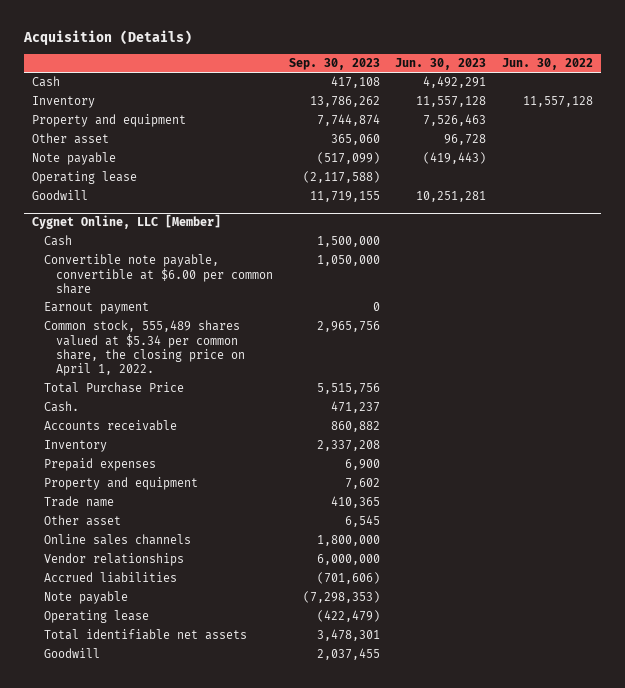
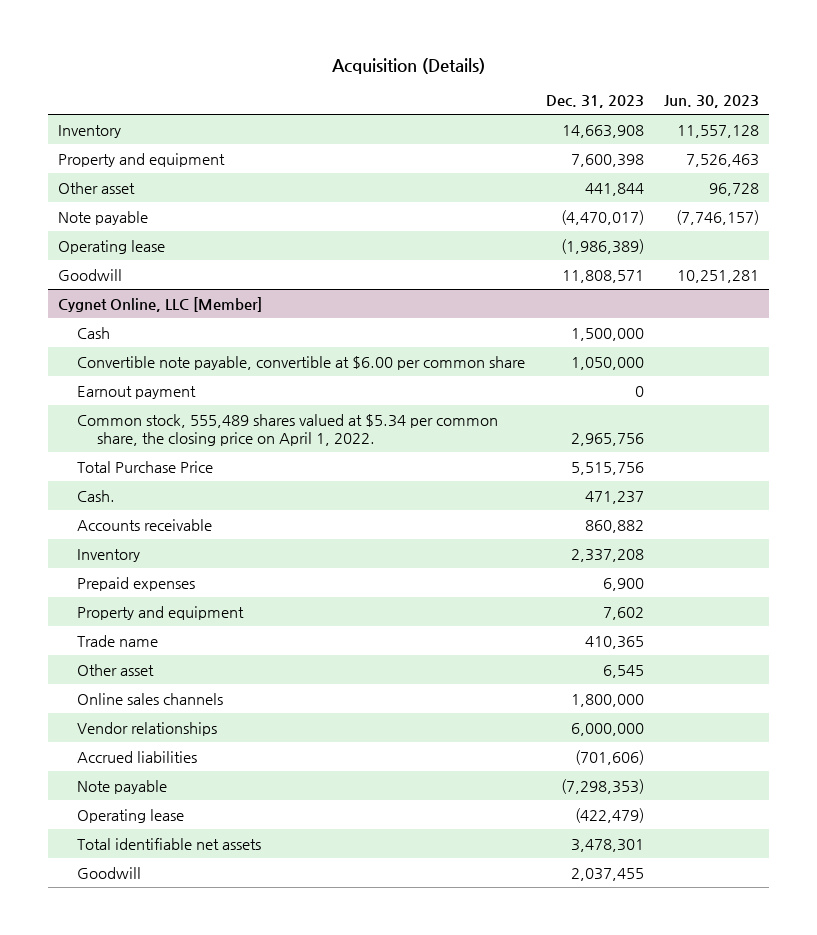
[288,57,380,70] Sep. 30, 2023 -> none
[502,57,594,70] Jun. 30, 2022 -> none
none -> [545,95,644,109] Dec. 31, 2023
[32,76,61,88] Cash -> none
[423,152,487,165] (419,443) -> [676,209,760,225] (7,746,157)

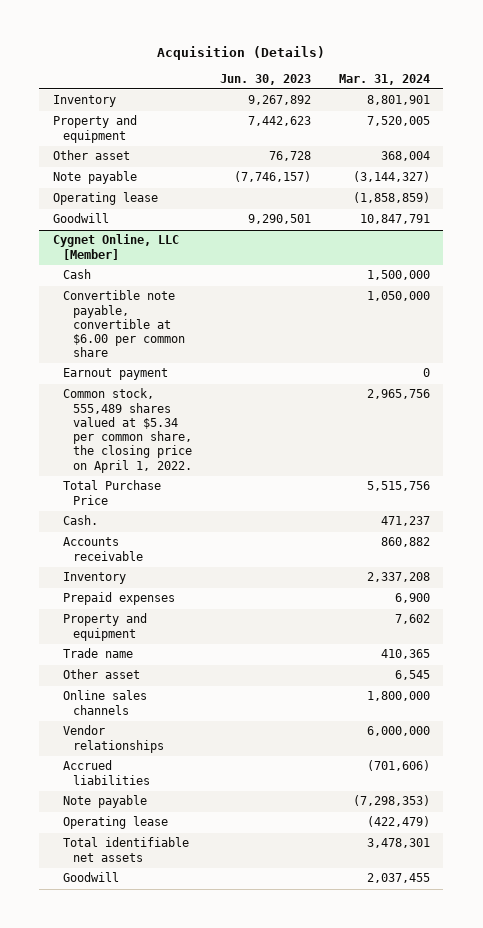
[545,95,644,109] Dec. 31, 2023 -> none
none -> [338,73,430,85] Mar. 31, 2024
[677,124,760,138] 11,557,128 -> [247,95,311,106] 9,267,892
[686,153,760,167] 7,526,463 -> [247,116,311,127] 7,442,623
[709,182,760,196] 96,728 -> [268,151,311,162] 76,728
[677,269,760,283] 10,251,281 -> [247,214,311,225] 9,290,501

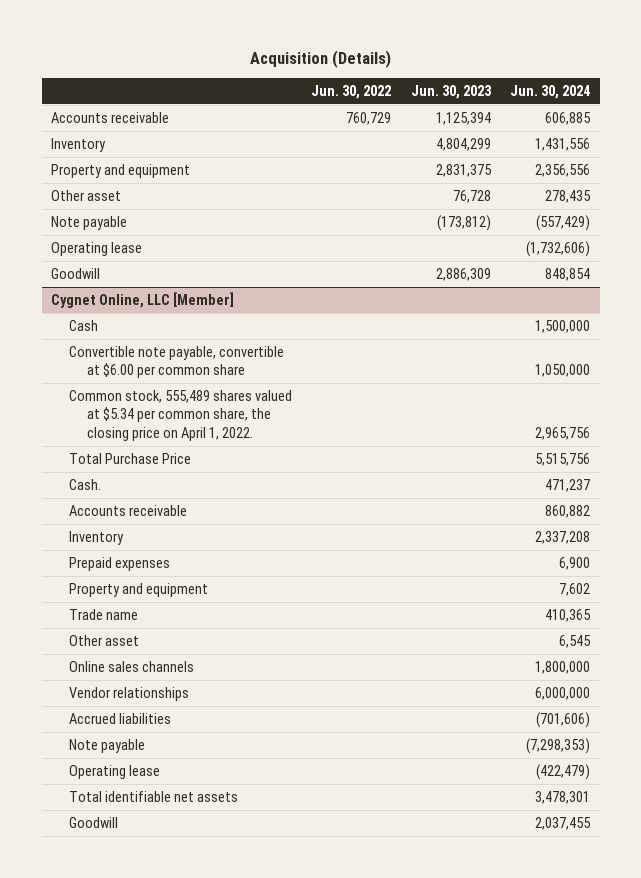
[338,73,430,85] Mar. 31, 2024 -> none
none -> [311,85,392,100] Jun. 30, 2022
none -> [510,85,591,100] Jun. 30, 2024
none -> [51,111,170,123] Accounts receivable
[247,95,311,106] 9,267,892 -> [435,137,491,151] 4,804,299
[247,116,311,127] 7,442,623 -> [435,163,492,177] 2,831,375
[233,171,311,183] (7,746,157) -> [436,214,491,231] (173,812)
[247,214,311,225] 9,290,501 -> [435,267,491,281] 2,886,309
[63,368,169,381] Earnout payment -> none

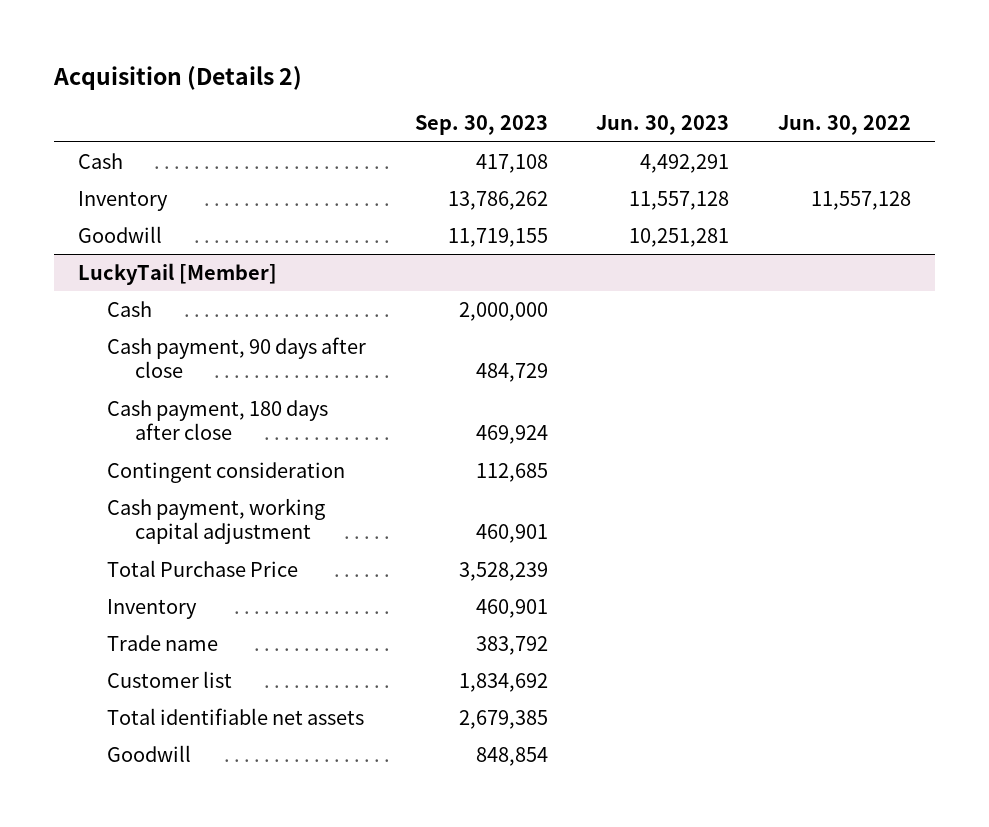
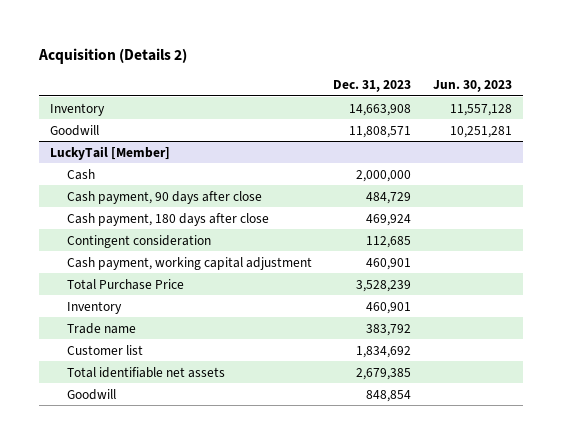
[414,115,548,136] Sep. 30, 2023 -> none
[777,115,911,136] Jun. 30, 2022 -> none
none -> [333,80,412,93] Dec. 31, 2023
[78,152,124,169] Cash -> none

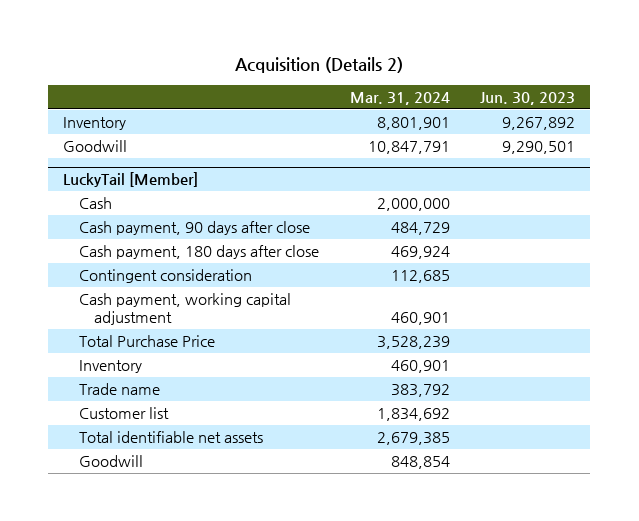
[333,80,412,93] Dec. 31, 2023 -> none
none -> [349,91,450,105] Mar. 31, 2024
[450,103,513,116] 11,557,128 -> [502,116,576,130] 9,267,892
[450,125,513,138] 10,251,281 -> [502,140,576,154] 9,290,501

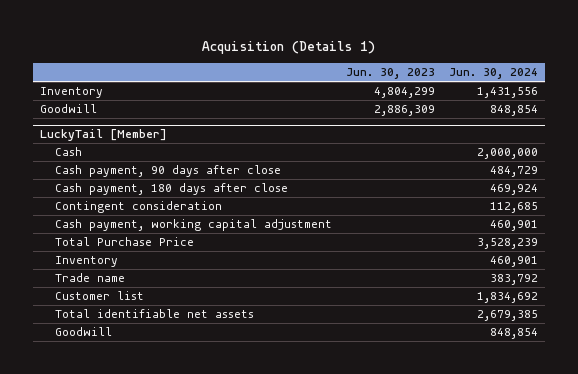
[235,57,404,74] Acquisition (Details 2) -> [202,41,376,55] Acquisition (Details 1)
[349,91,450,105] Mar. 31, 2024 -> none
none -> [449,68,539,80] Jun. 30, 2024
[502,116,576,130] 9,267,892 -> [373,87,435,99] 4,804,299
[502,140,576,154] 9,290,501 -> [373,105,435,117] 2,886,309

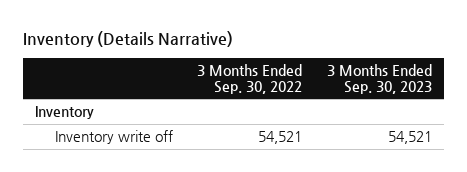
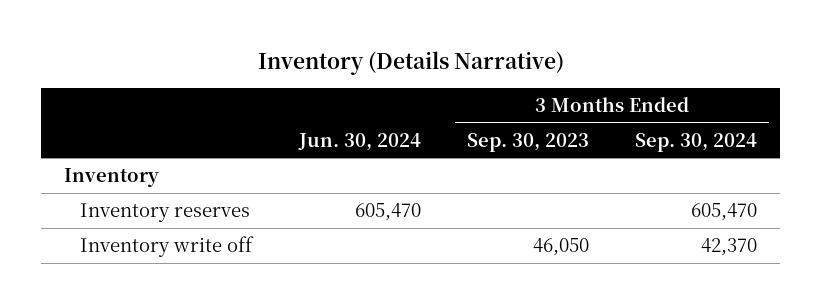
[197,63,303,94] 3 Months Ended Sep. 30, 2022 -> none
none -> [297,132,421,151] Jun. 30, 2024
none -> [635,132,758,152] Sep. 30, 2024
none -> [80,203,251,223] Inventory reserves
[387,131,432,145] 54,521 -> [532,238,589,257] 46,050

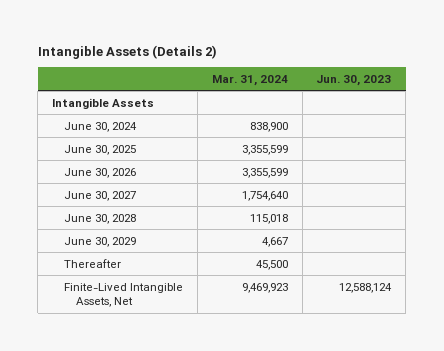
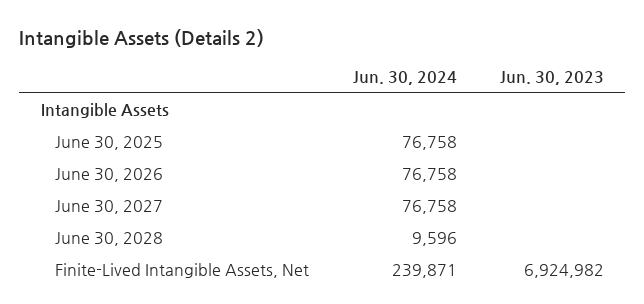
[211,74,288,86] Mar. 31, 2024 -> none
none -> [352,70,457,85] Jun. 30, 2024
[64,121,138,132] June 30, 2024 -> none
[64,236,137,247] June 30, 2029 -> none
[64,258,122,268] Thereafter -> none
[339,282,393,293] 12,588,124 -> [523,263,604,278] 6,924,982

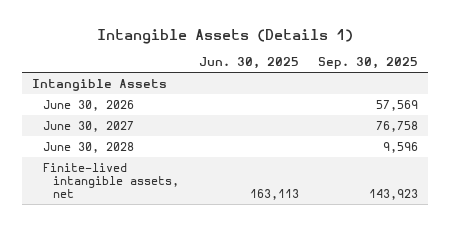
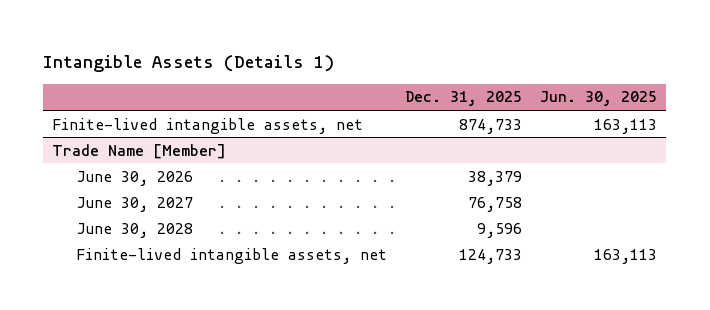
[318,57,419,70] Sep. 30, 2025 -> none
none -> [405,91,523,107] Dec. 31, 2025
[32,78,168,91] Intangible Assets -> none
[42,99,134,111] June 30, 2026 -> none
[42,120,134,132] June 30, 2027 -> none
[42,141,134,153] June 30, 2028 -> none
none -> [52,143,227,159] Trade Name [Member]
none -> [76,170,194,186] June 30, 2026
none -> [76,196,194,212] June 30, 2027
none -> [76,222,194,238] June 30, 2028
none -> [76,247,388,264] Finite-lived intangible assets, net

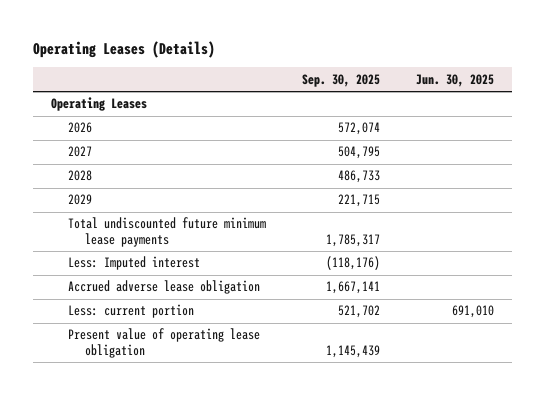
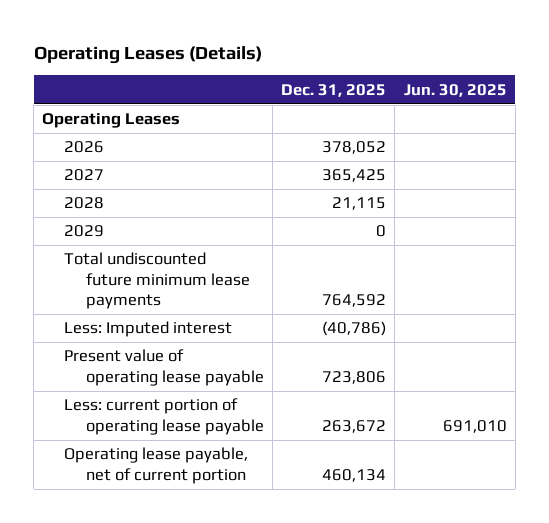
[301,73,380,87] Sep. 30, 2025 -> none
none -> [281,83,387,97] Dec. 31, 2025
[67,280,260,295] Accrued adverse lease obligation -> none
none -> [64,349,265,386] Present value of operating lease payable
[67,304,194,319] Less: current portion -> [64,398,265,435] Less: current portion of operating lease payable
[67,328,260,359] Present value of operating lease obligation -> [64,447,249,484] Operating lease payable, net of current portion

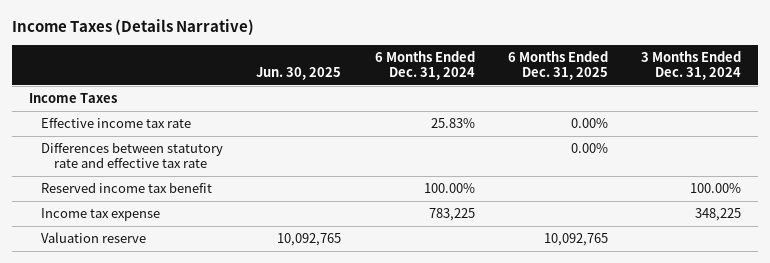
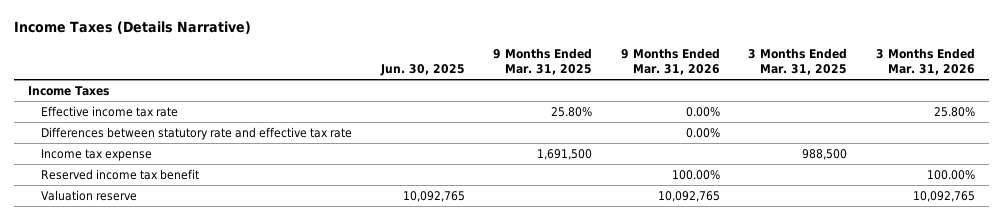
[374,51,475,81] 6 Months Ended Dec. 31, 2024 -> none
[507,51,608,81] 6 Months Ended Dec. 31, 2025 -> none
[641,51,742,81] 3 Months Ended Dec. 31, 2024 -> none
none -> [493,48,593,76] 9 Months Ended Mar. 31, 2025
none -> [620,48,720,76] 9 Months Ended Mar. 31, 2026
none -> [748,48,848,76] 3 Months Ended Mar. 31, 2025
none -> [875,48,975,76] 3 Months Ended Mar. 31, 2026
[41,182,213,194] Reserved income tax benefit -> [41,168,200,180] Reserved income tax benefit

